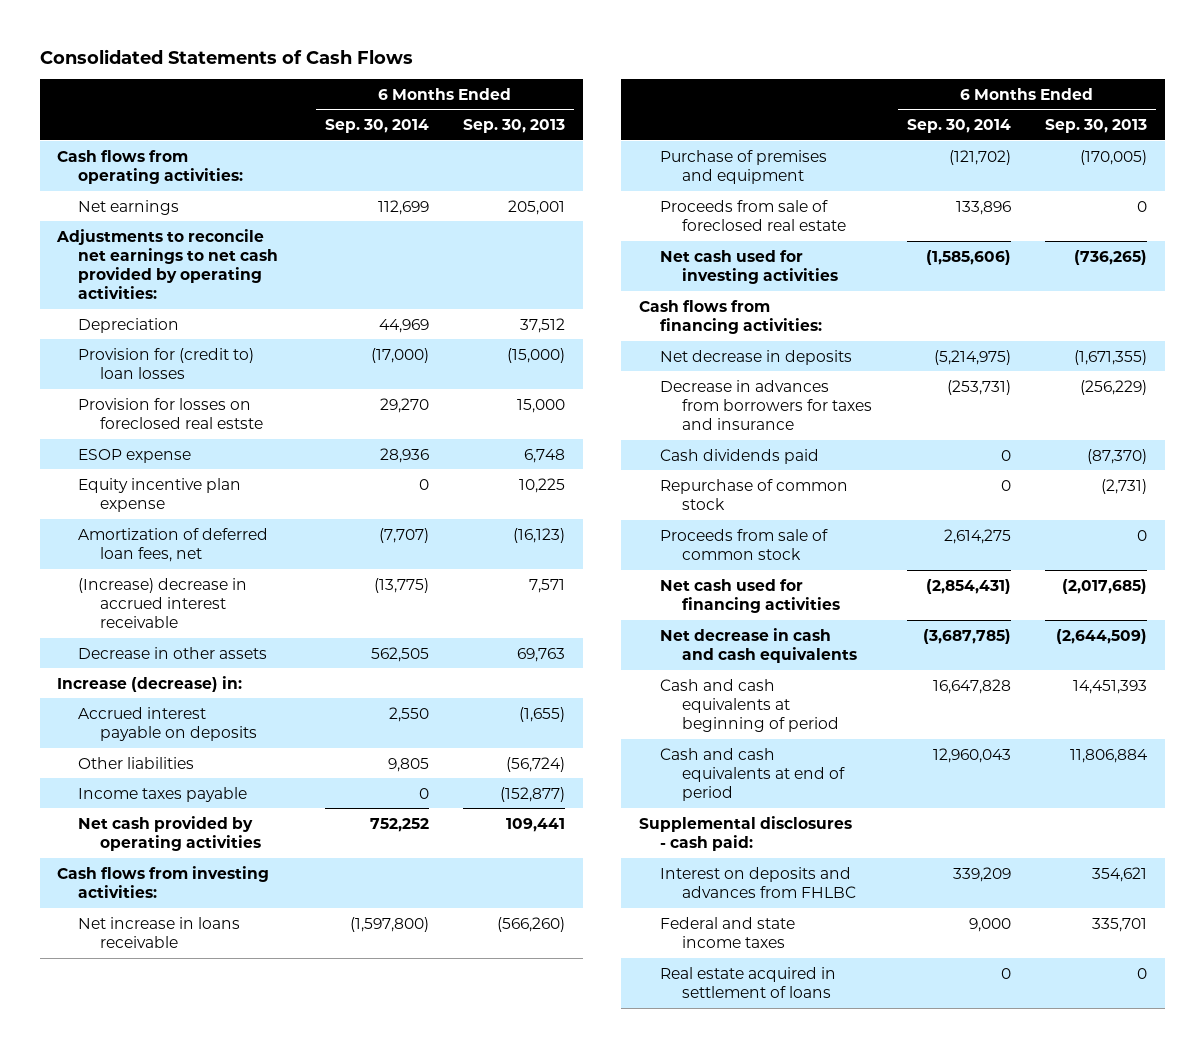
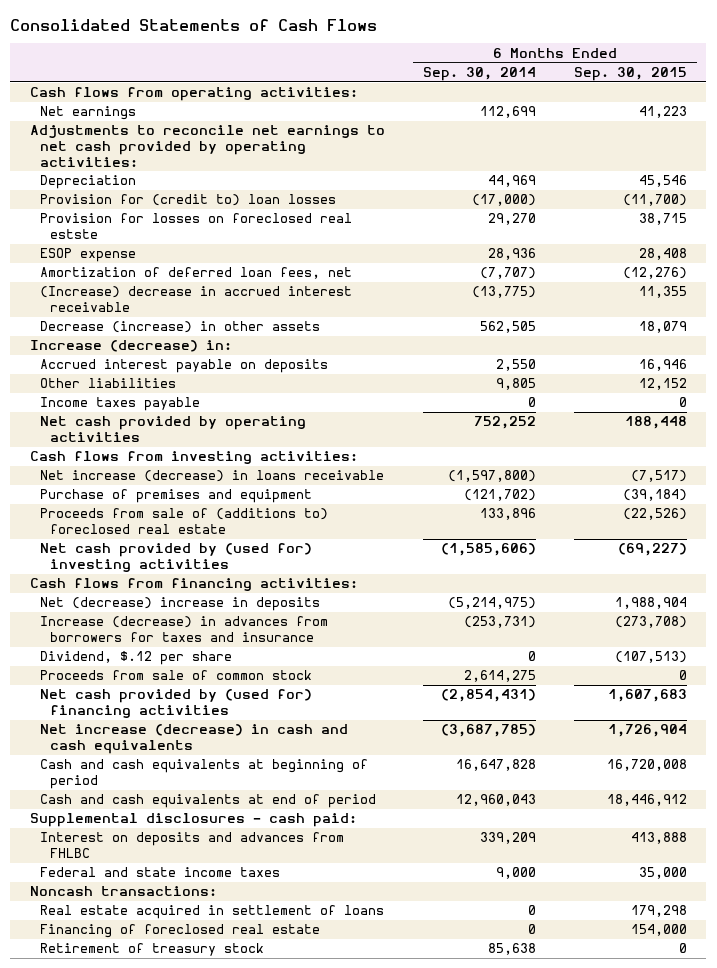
[463,119,566,134] Sep. 30, 2013 -> none
none -> [574,66,688,81] Sep. 30, 2015
[78,477,242,512] Equity incentive plan expense -> none
[78,646,268,659] Decrease in other assets -> [39,321,320,334] Decrease (increase) in other assets
[78,916,241,948] Net increase in loans receivable -> [39,470,384,483] Net increase (decrease) in loans receivable
[660,199,846,231] Proceeds from sale of foreclosed real estate -> [39,508,328,535] Proceeds from sale of (additions to) foreclosed real estate
[660,249,838,284] Net cash used for investing activities -> [39,543,312,573] Net cash provided by (used for) investing activities
[660,448,820,464] Cash dividends paid -> none
[660,478,849,510] Repurchase of common stock -> none
[660,349,853,365] Net decrease in deposits -> [39,597,320,612] Net (decrease) increase in deposits
[660,379,872,431] Decrease in advances from borrowers for taxes and insurance -> [39,616,328,643] Increase (decrease) in advances from borrowers for taxes and insurance
none -> [39,651,232,666] Dividend, $.12 per share
[660,578,840,613] Net cash used for financing activities -> [39,689,312,719] Net cash provided by (used for) financing activities
[660,627,857,663] Net decrease in cash and cash equivalents -> [39,724,348,755] Net increase (decrease) in cash and cash equivalents
none -> [29,886,217,897] Noncash transactions:
none -> [39,924,320,939] Financing of foreclosed real estate
none -> [39,943,264,957] Retirement of treasury stock

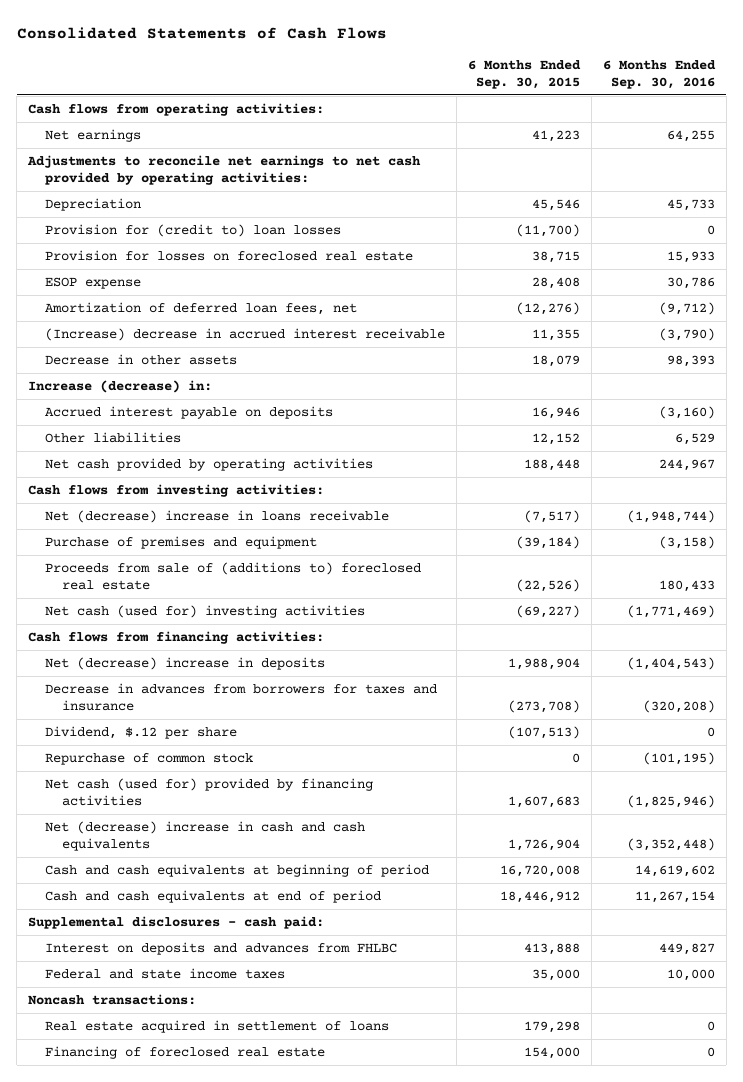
[422,66,536,81] Sep. 30, 2014 -> none
none -> [602,60,716,89] 6 Months Ended Sep. 30, 2016
[39,213,352,240] Provision for losses on foreclosed real estste -> [45,250,414,262] Provision for losses on foreclosed real estate
[39,321,320,334] Decrease (increase) in other assets -> [45,354,238,366] Decrease in other assets
[39,397,200,412] Income taxes payable -> none
[39,470,384,483] Net increase (decrease) in loans receivable -> [45,510,390,524] Net (decrease) increase in loans receivable
[39,543,312,573] Net cash provided by (used for) investing activities -> [45,605,366,619] Net cash (used for) investing activities
[39,616,328,643] Increase (decrease) in advances from borrowers for taxes and insurance -> [45,683,438,711] Decrease in advances from borrowers for taxes and insurance
[39,670,312,681] Proceeds from sale of common stock -> none
none -> [45,753,254,766] Repurchase of common stock
[39,689,312,719] Net cash provided by (used for) financing activities -> [45,778,374,806] Net cash (used for) provided by financing activities
[39,724,348,755] Net increase (decrease) in cash and cash equivalents -> [45,821,366,851] Net (decrease) increase in cash and cash equivalents
[39,943,264,957] Retirement of treasury stock -> none

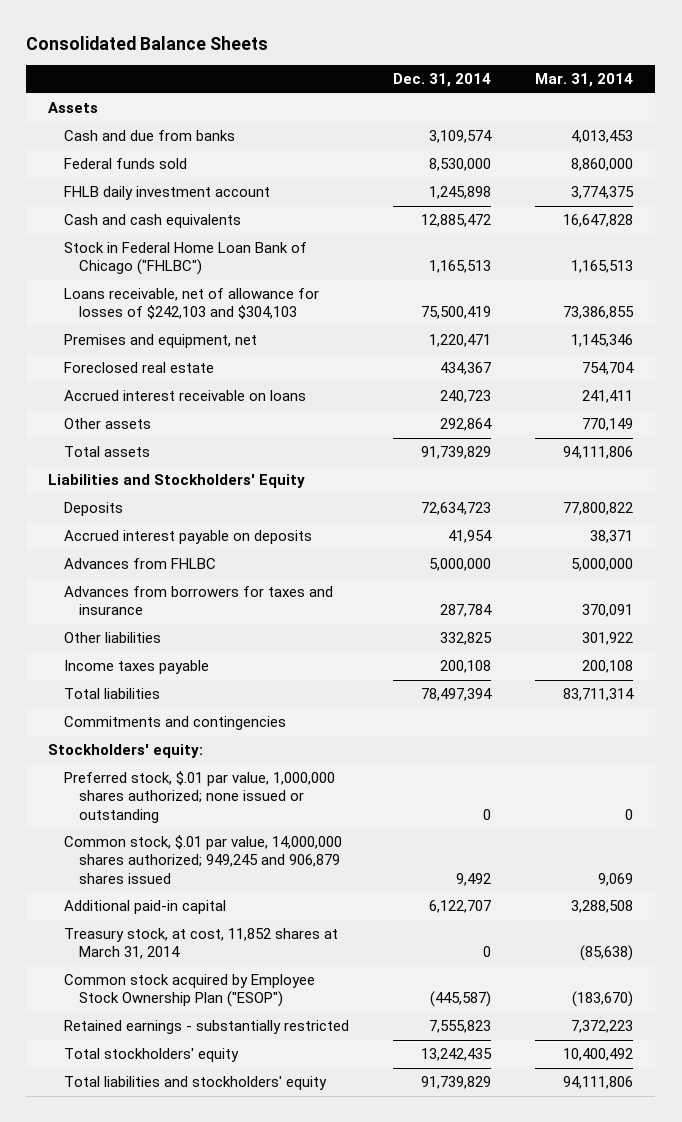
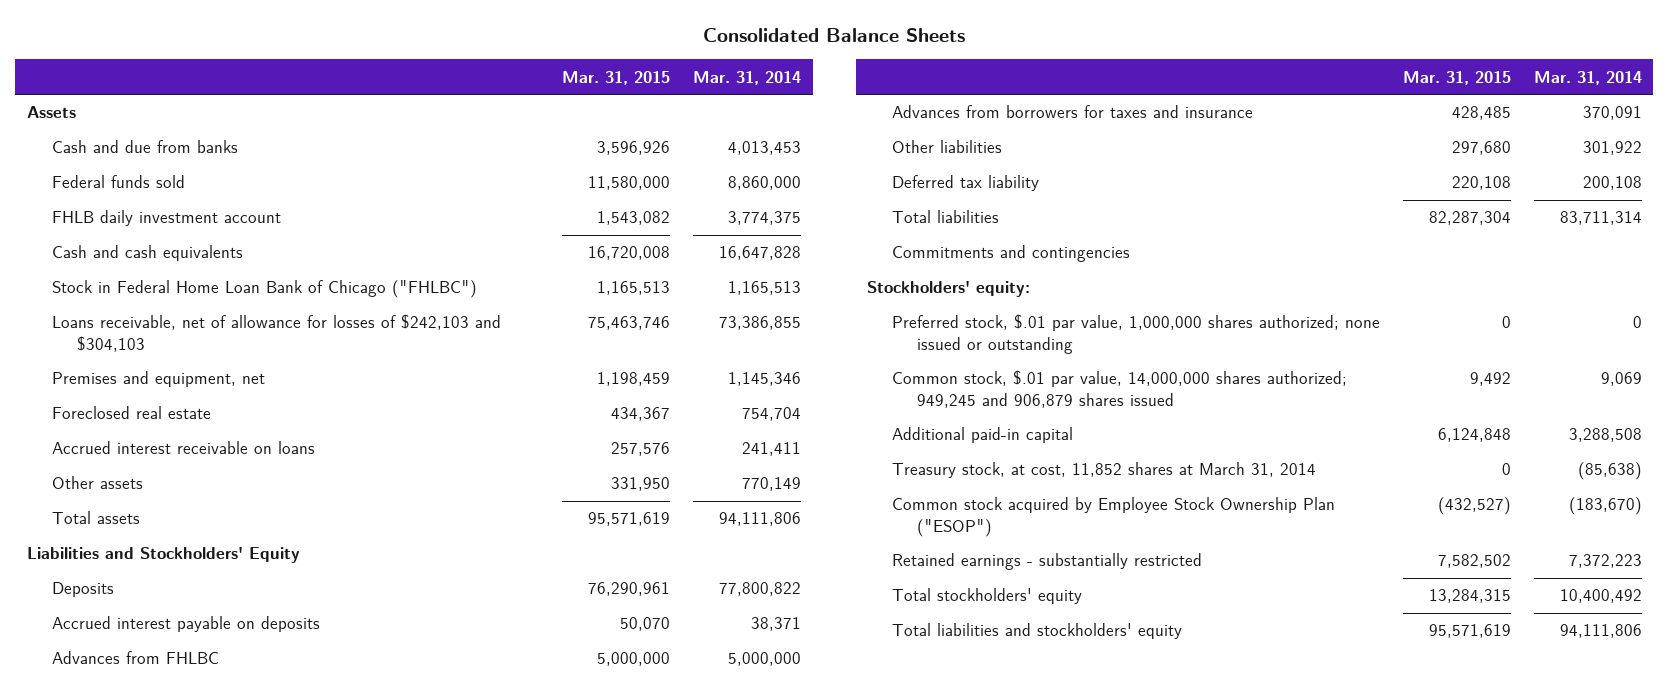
[393,73,492,88] Dec. 31, 2014 -> none
none -> [562,70,671,85] Mar. 31, 2015
[63,660,209,675] Income taxes payable -> [892,175,1040,192] Deferred tax liability

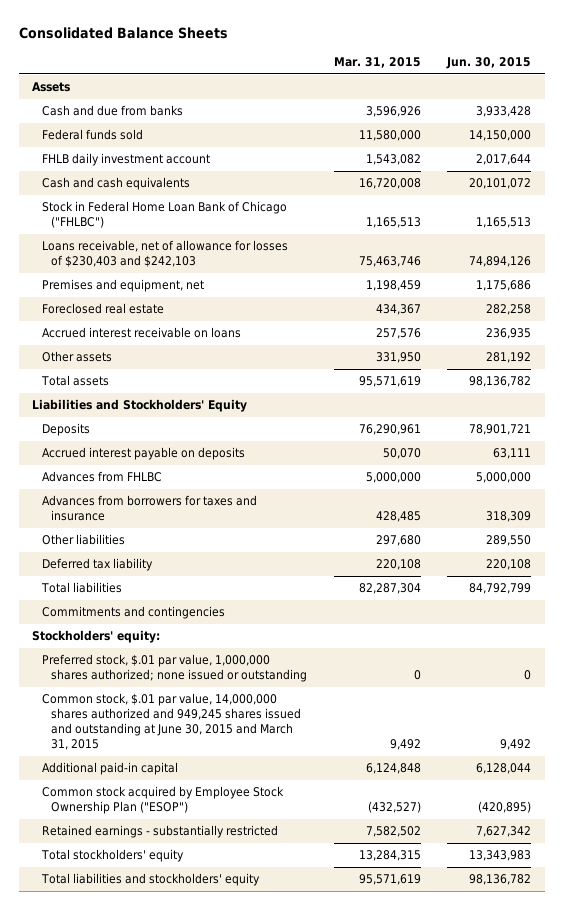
[693,70,802,85] Mar. 31, 2014 -> none
none -> [446,57,532,70] Jun. 30, 2015
[51,314,501,352] Loans receivable, net of allowance for losses of $242,103 and $304,103 -> [41,240,288,268] Loans receivable, net of allowance for losses of $230,403 and $242,103
[892,370,1348,408] Common stock, $.01 par value, 14,000,000 shares authorized; 949,245 and 906,879 shares issued -> [41,693,302,751] Common stock, $.01 par value, 14,000,000 shares authorized and 949,245 shares issued and outstanding at June 30, 2015 and March 31, 2015
[892,462,1317,479] Treasury stock, at cost, 11,852 shares at March 31, 2014 -> none

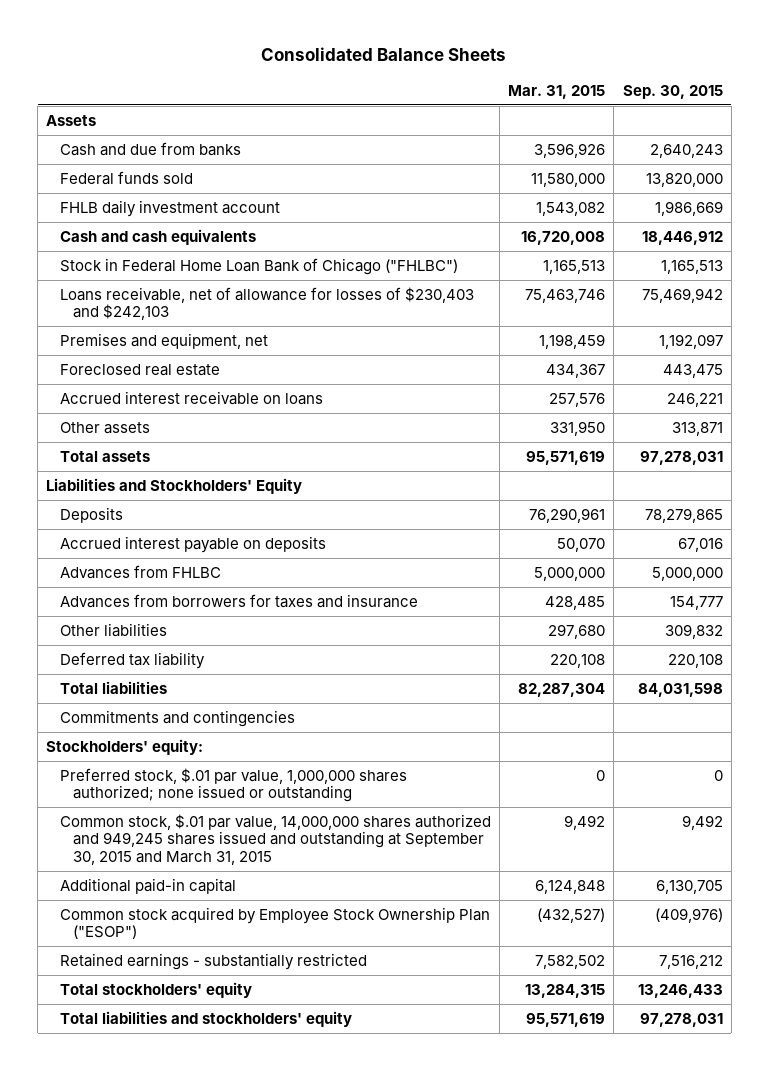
[446,57,532,70] Jun. 30, 2015 -> none
none -> [622,84,723,99] Sep. 30, 2015
[41,693,302,751] Common stock, $.01 par value, 14,000,000 shares authorized and 949,245 shares issued and outstanding at June 30, 2015 and March 31, 2015 -> [59,813,491,865] Common stock, $.01 par value, 14,000,000 shares authorized and 949,245 shares issued and outstanding at September 30, 2015 and March 31, 2015

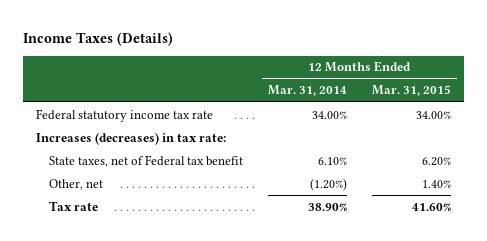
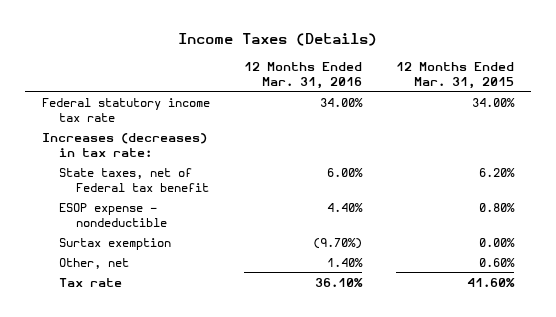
[267,85,347,97] Mar. 31, 2014 -> none
none -> [244,61,363,89] 12 Months Ended Mar. 31, 2016
none -> [59,202,167,227] ESOP expense - nondeductible
none -> [59,237,172,250] Surtax exemption
[422,179,452,188] 1.40% -> [478,257,515,267] 0.60%

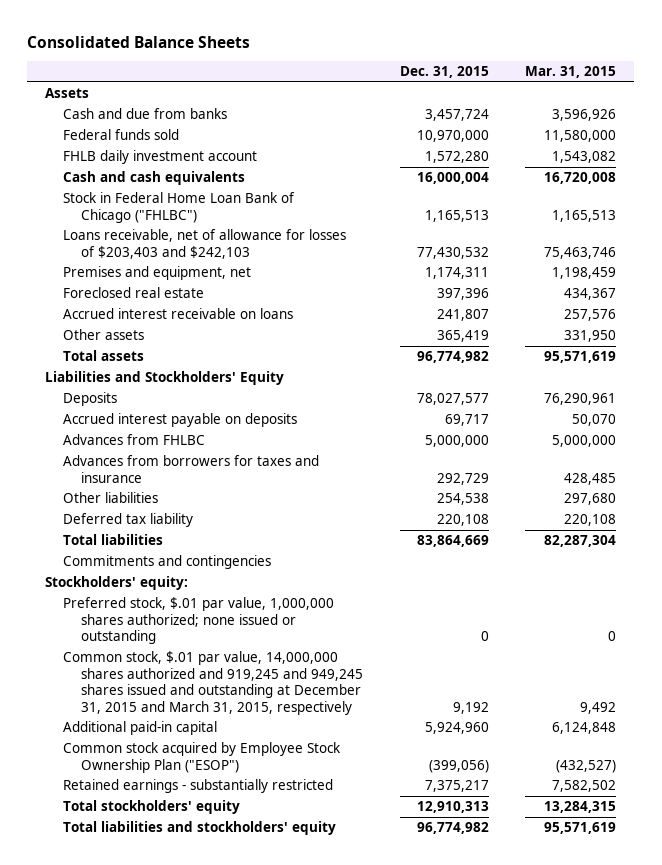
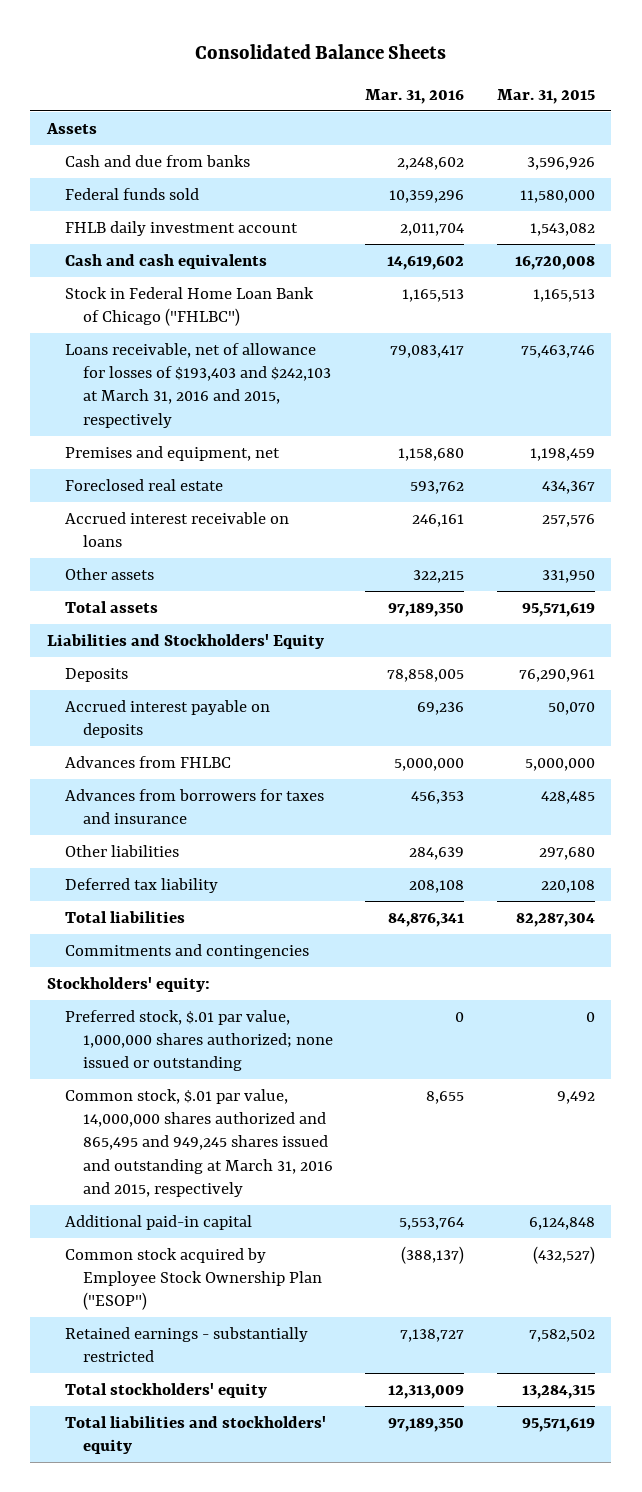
[399,66,489,79] Dec. 31, 2015 -> none
none -> [365,88,465,104] Mar. 31, 2016
[63,229,347,259] Loans receivable, net of allowance for losses of $203,403 and $242,103 -> [64,342,331,428] Loans receivable, net of allowance for losses of $193,403 and $242,103 at March 31, 2016 and 2015, respectively
[63,651,364,715] Common stock, $.01 par value, 14,000,000 shares authorized and 919,245 and 949,245 shares issued and outstanding at December 31, 2015 and March 31, 2015, respectively -> [64,1088,333,1197] Common stock, $.01 par value, 14,000,000 shares authorized and 865,495 and 949,245 shares issued and outstanding at March 31, 2016 and 2015, respectively

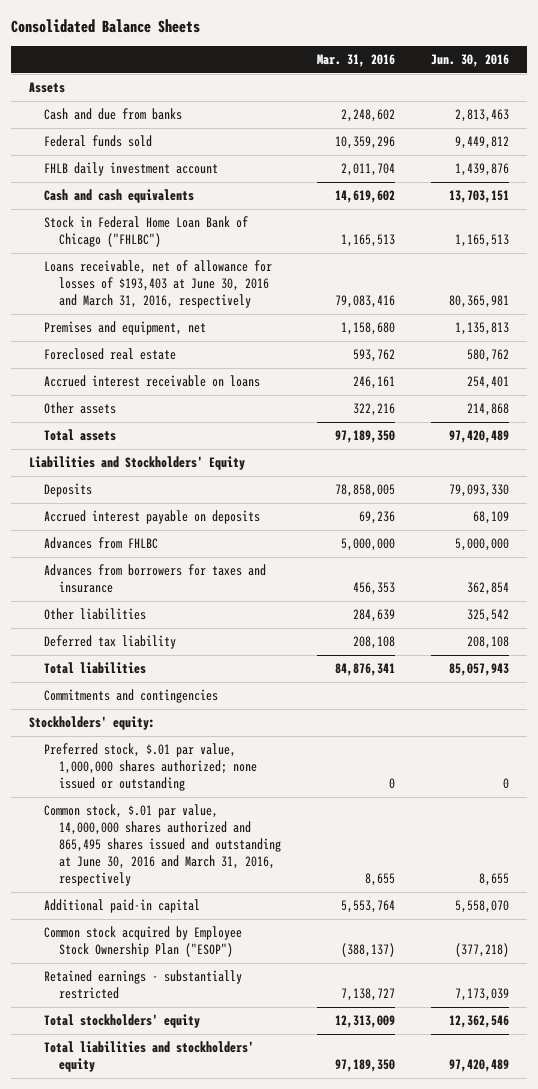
[497,88,596,104] Mar. 31, 2015 -> none
none -> [430,54,509,68] Jun. 30, 2016
[64,342,331,428] Loans receivable, net of allowance for losses of $193,403 and $242,103 at March 31, 2016 and 2015, respectively -> [44,260,273,309] Loans receivable, net of allowance for losses of $193,403 at June 30, 2016 and March 31, 2016, respectively
[390,344,465,358] 79,083,417 -> [335,295,396,309] 79,083,416
[413,569,465,583] 322,215 -> [353,403,396,417] 322,216
[64,1088,333,1197] Common stock, $.01 par value, 14,000,000 shares authorized and 865,495 and 949,245 shares issued and outstanding at March 31, 2016 and 2015, respectively -> [44,804,282,886] Common stock, $.01 par value, 14,000,000 shares authorized and 865,495 shares issued and outstanding at June 30, 2016 and March 31, 2016, respectively

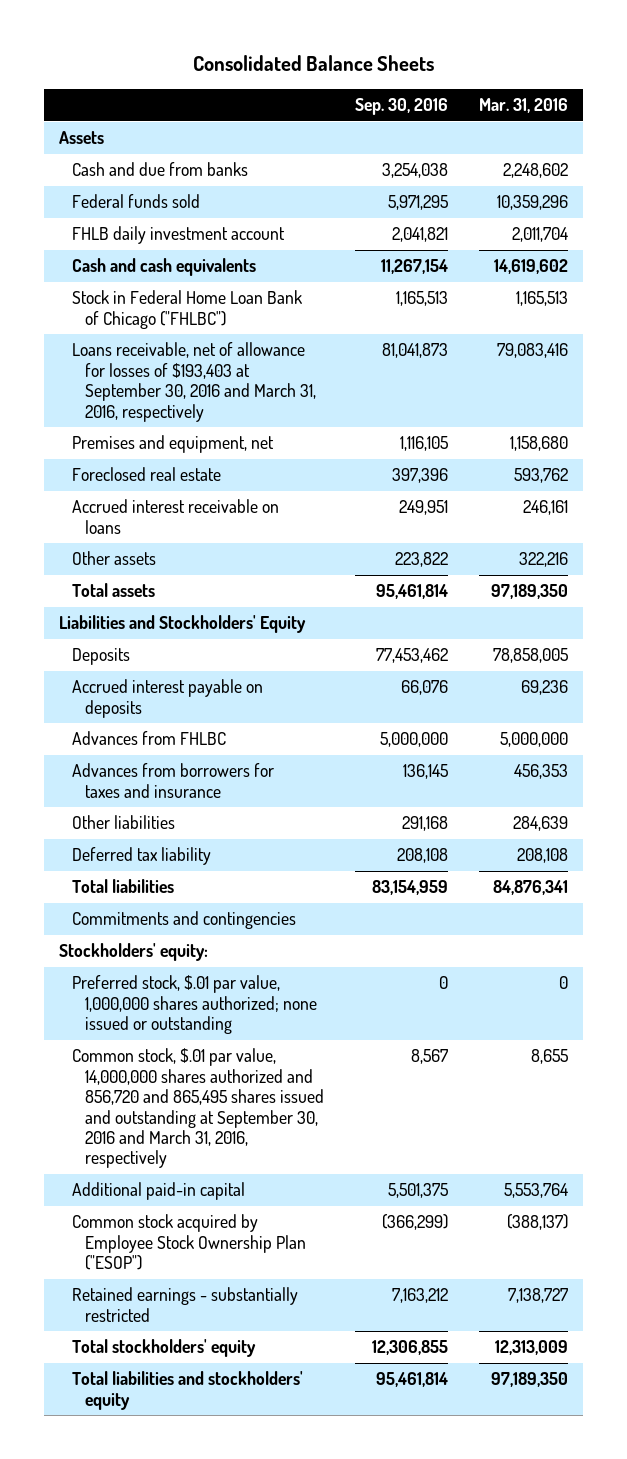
[430,54,509,68] Jun. 30, 2016 -> none
none -> [355,98,449,116] Sep. 30, 2016
[44,260,273,309] Loans receivable, net of allowance for losses of $193,403 at June 30, 2016 and March 31, 2016, respectively -> [72,342,317,422] Loans receivable, net of allowance for losses of $193,403 at September 30, 2016 and March 31, 2016, respectively
[44,804,282,886] Common stock, $.01 par value, 14,000,000 shares authorized and 865,495 shares issued and outstanding at June 30, 2016 and March 31, 2016, respectively -> [72,1048,325,1169] Common stock, $.01 par value, 14,000,000 shares authorized and 856,720 and 865,495 shares issued and outstanding at September 30, 2016 and March 31, 2016, respectively

